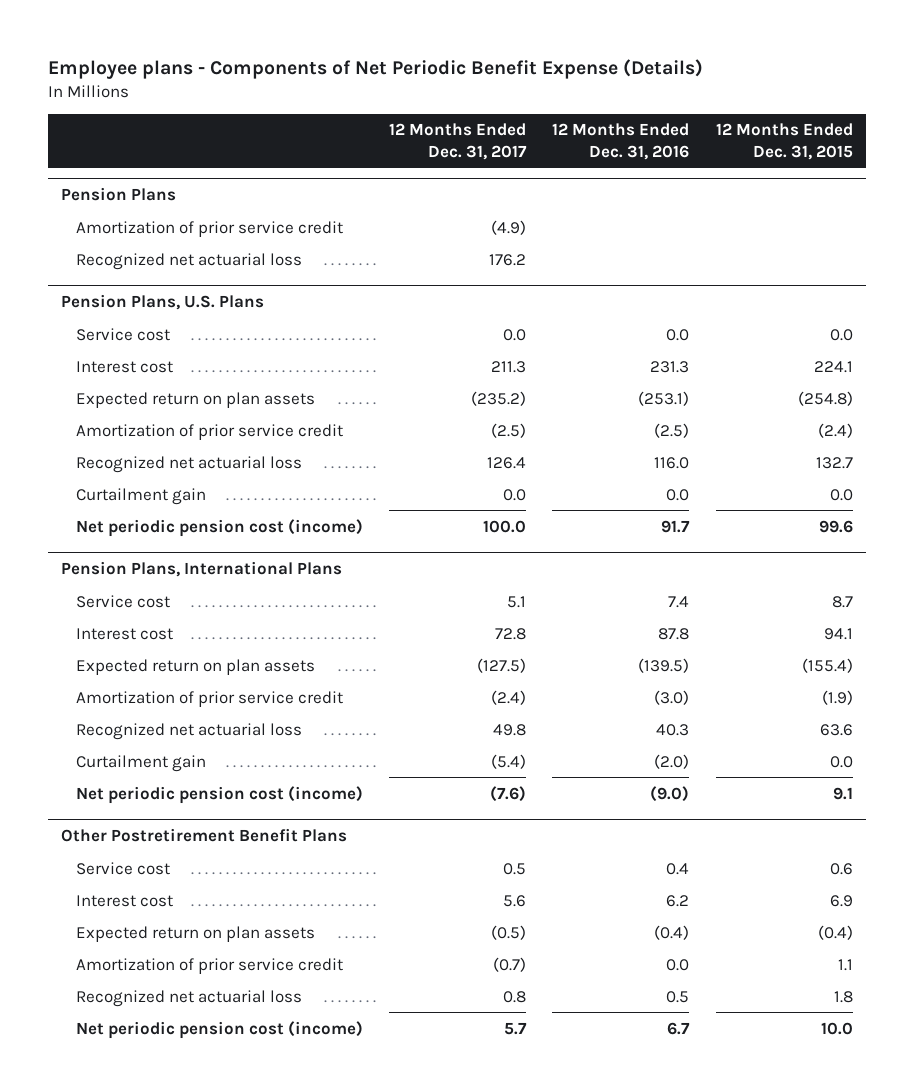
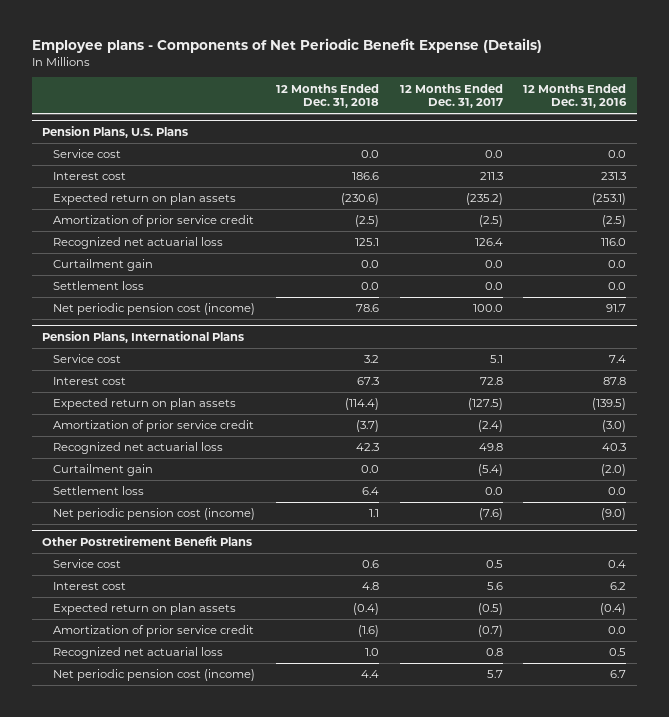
[715,123,853,160] 12 Months Ended Dec. 31, 2015 -> none
none -> [276,83,380,109] 12 Months Ended Dec. 31, 2018
[60,187,176,202] Pension Plans -> none
[75,220,343,237] Amortization of prior service credit -> none
[75,252,302,270] Recognized net actuarial loss -> none
none -> [53,281,145,291] Settlement loss
none -> [53,486,145,496] Settlement loss

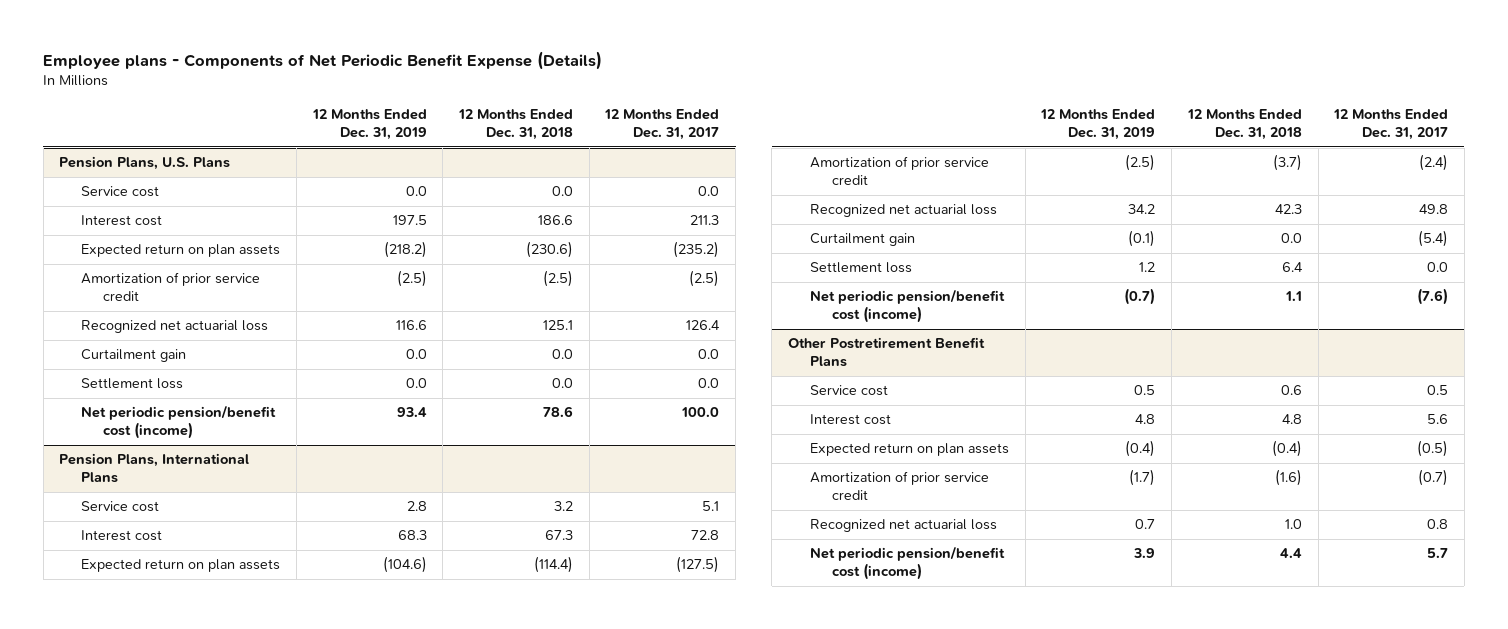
[523,83,628,109] 12 Months Ended Dec. 31, 2016 -> none
none -> [311,109,427,141] 12 Months Ended Dec. 31, 2019
[53,303,256,316] Net periodic pension cost (income) -> [81,405,277,440] Net periodic pension/benefit cost (income)
[53,508,256,521] Net periodic pension cost (income) -> [809,289,1005,324] Net periodic pension/benefit cost (income)
[53,669,256,682] Net periodic pension cost (income) -> [809,546,1005,581] Net periodic pension/benefit cost (income)

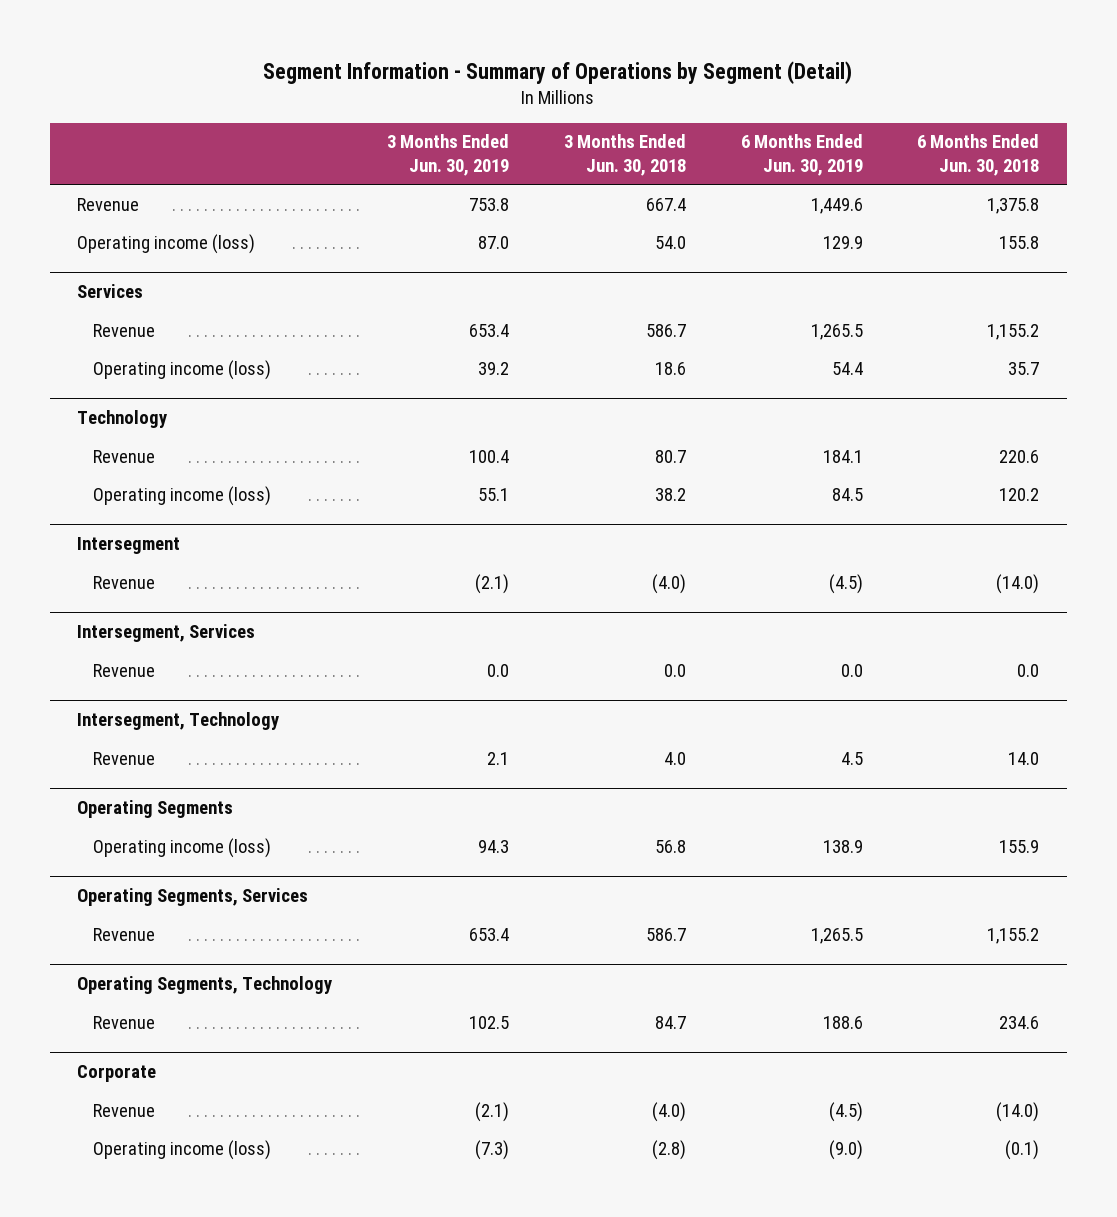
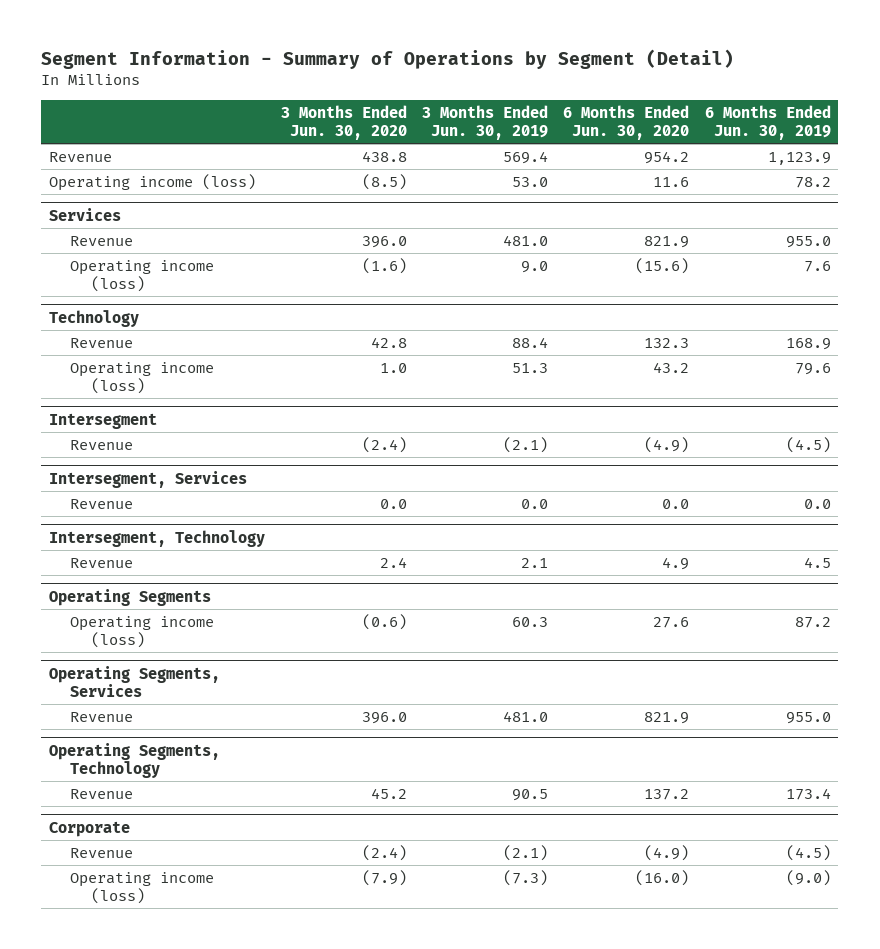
[563,134,686,176] 3 Months Ended Jun. 30, 2018 -> none
[917,134,1040,176] 6 Months Ended Jun. 30, 2018 -> none
none -> [280,105,407,141] 3 Months Ended Jun. 30, 2020
none -> [563,105,690,141] 6 Months Ended Jun. 30, 2020
[469,197,510,211] 753.8 -> [502,150,548,164] 569.4
[810,197,863,214] 1,449.6 -> [767,151,831,165] 1,123.9
[478,235,510,249] 87.0 -> [511,176,548,187] 53.0
[822,235,863,249] 129.9 -> [794,176,831,188] 78.2
[469,323,510,337] 653.4 -> [502,234,548,246] 481.0
[810,323,863,340] 1,265.5 -> [785,235,831,248] 955.0
[478,361,510,375] 39.2 -> [520,260,548,273] 9.0
[831,361,863,375] 54.4 -> [803,260,831,272] 7.6
[469,449,510,463] 100.4 -> [511,336,548,348] 88.4
[822,449,863,463] 184.1 -> [785,337,831,350] 168.9
[478,487,510,501] 55.1 -> [511,362,548,373] 51.3
[831,487,863,501] 84.5 -> [794,362,831,375] 79.6
[478,839,510,853] 94.3 -> [511,616,548,627] 60.3
[822,839,863,853] 138.9 -> [794,616,831,628] 87.2
[469,927,510,941] 653.4 -> [502,710,548,722] 481.0
[810,927,863,944] 1,265.5 -> [785,711,831,724] 955.0
[469,1015,510,1029] 102.5 -> [511,788,548,801] 90.5
[822,1015,863,1029] 188.6 -> [785,787,831,800] 173.4

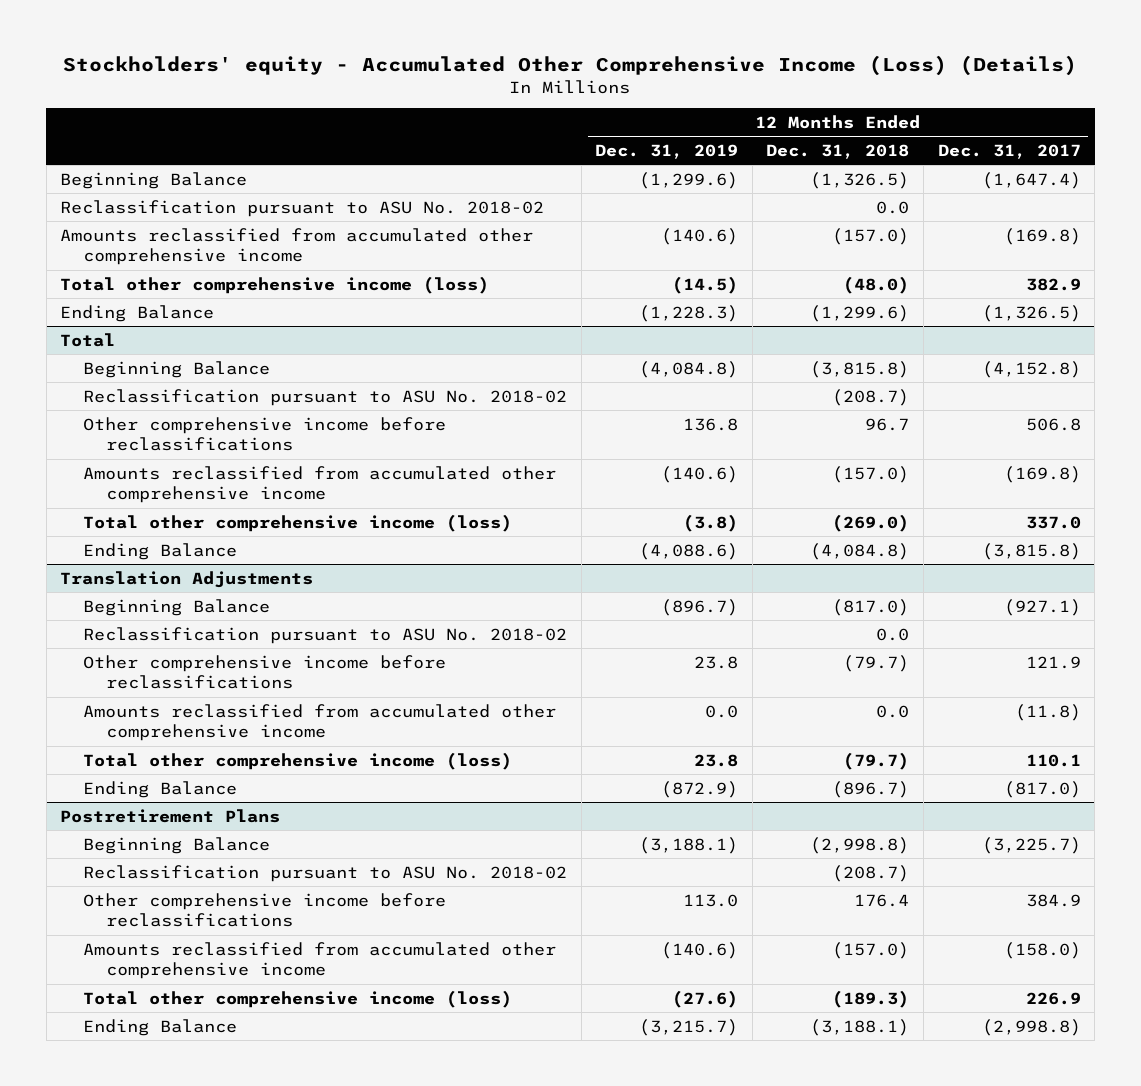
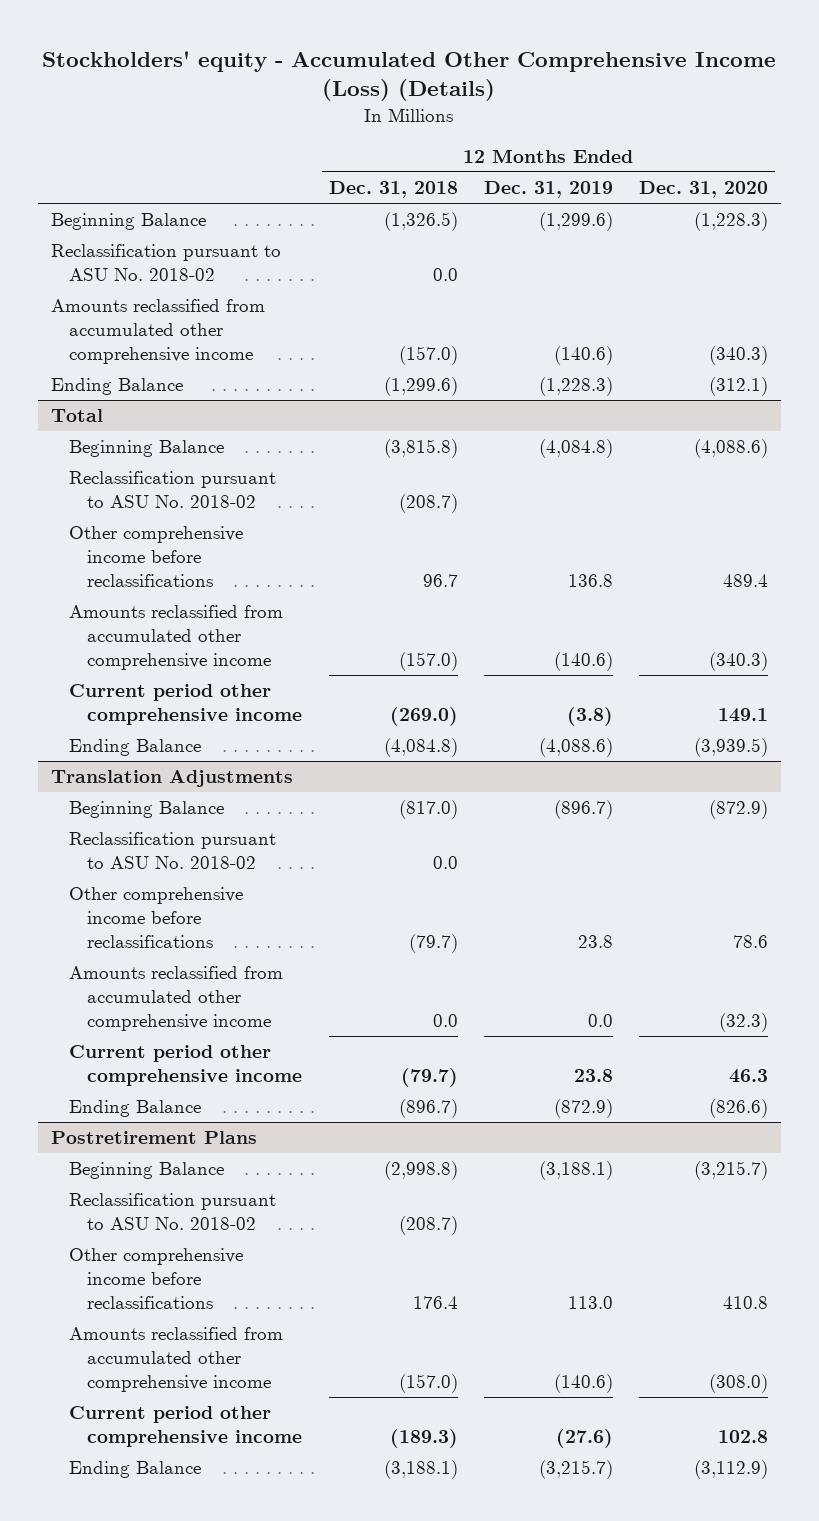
[937,143,1081,159] Dec. 31, 2017 -> none
none -> [639,181,769,199] Dec. 31, 2020
[60,275,490,294] Total other comprehensive income (loss) -> none
[83,513,513,532] Total other comprehensive income (loss) -> [68,684,303,726] Current period other comprehensive income
[83,751,513,770] Total other comprehensive income (loss) -> [68,1045,303,1087] Current period other comprehensive income
[83,989,513,1008] Total other comprehensive income (loss) -> [68,1406,303,1448] Current period other comprehensive income

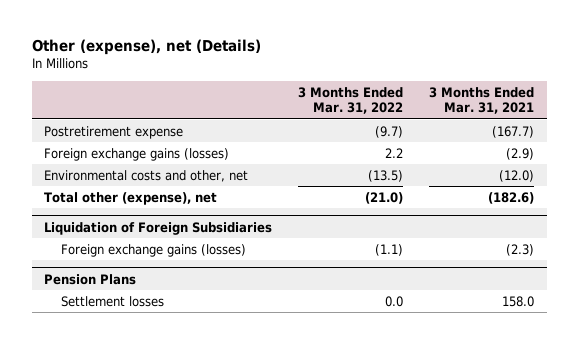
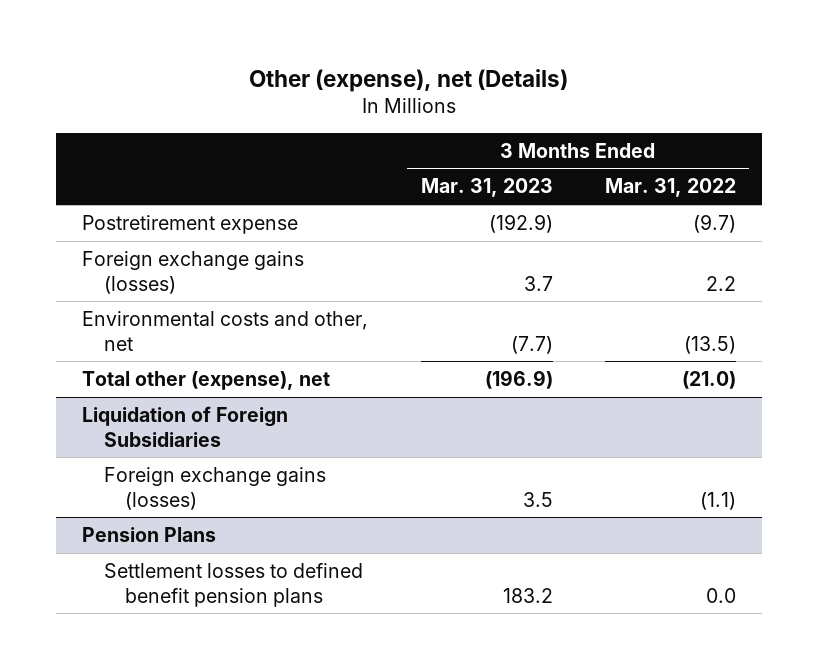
[429,86,535,115] 3 Months Ended Mar. 31, 2021 -> none
none -> [420,178,553,198] Mar. 31, 2023
[61,295,165,307] Settlement losses -> [103,563,363,607] Settlement losses to defined benefit pension plans

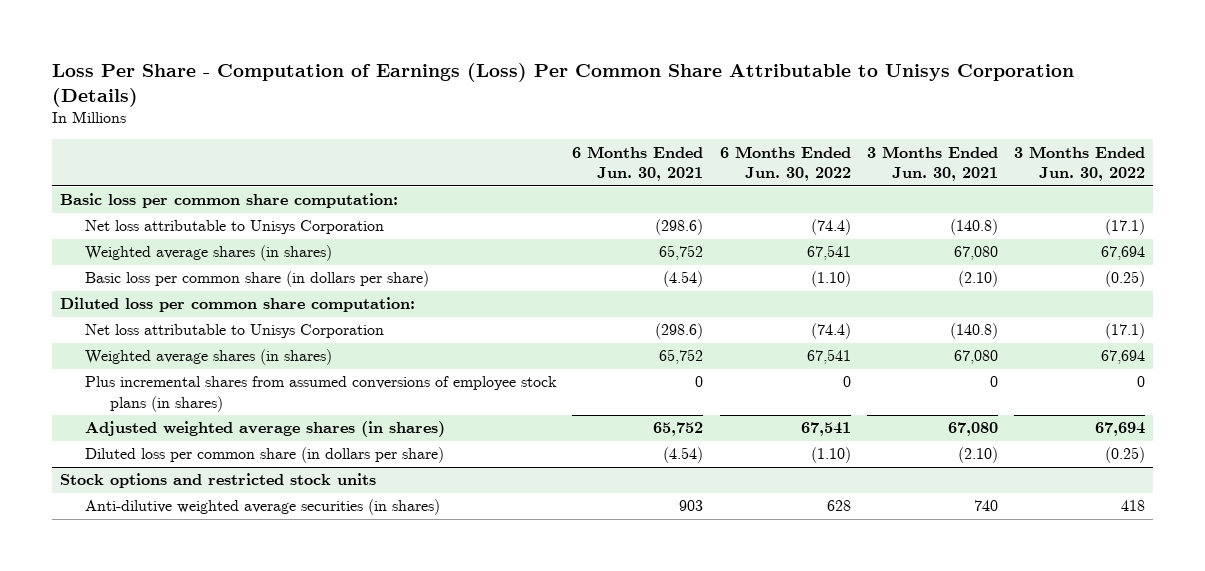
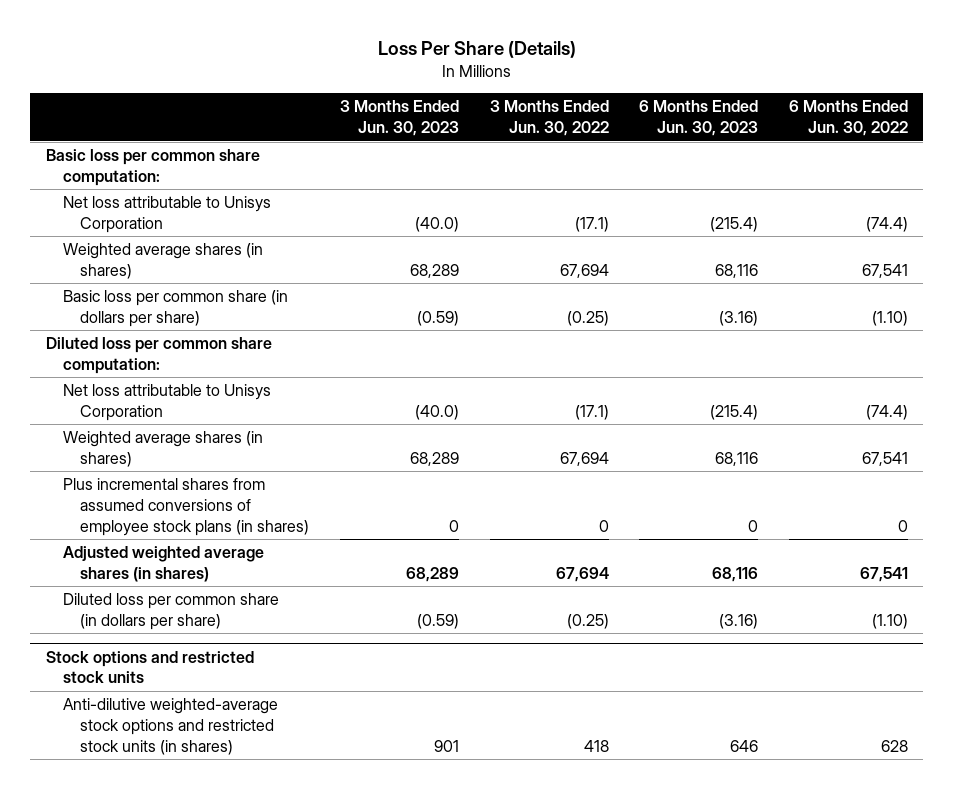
[51,62,1074,107] Loss Per Share - Computation of Earnings (Loss) Per Common Share Attributable to Unisys Corporation (Details) -> [377,41,576,59] Loss Per Share (Details)
[572,145,704,182] 6 Months Ended Jun. 30, 2021 -> none
[866,145,998,182] 3 Months Ended Jun. 30, 2021 -> none
none -> [339,100,459,137] 3 Months Ended Jun. 30, 2023
none -> [639,100,759,137] 6 Months Ended Jun. 30, 2023
[84,499,440,516] Anti-dilutive weighted average securities (in shares) -> [63,698,279,755] Anti-dilutive weighted-average stock options and restricted stock units (in shares)

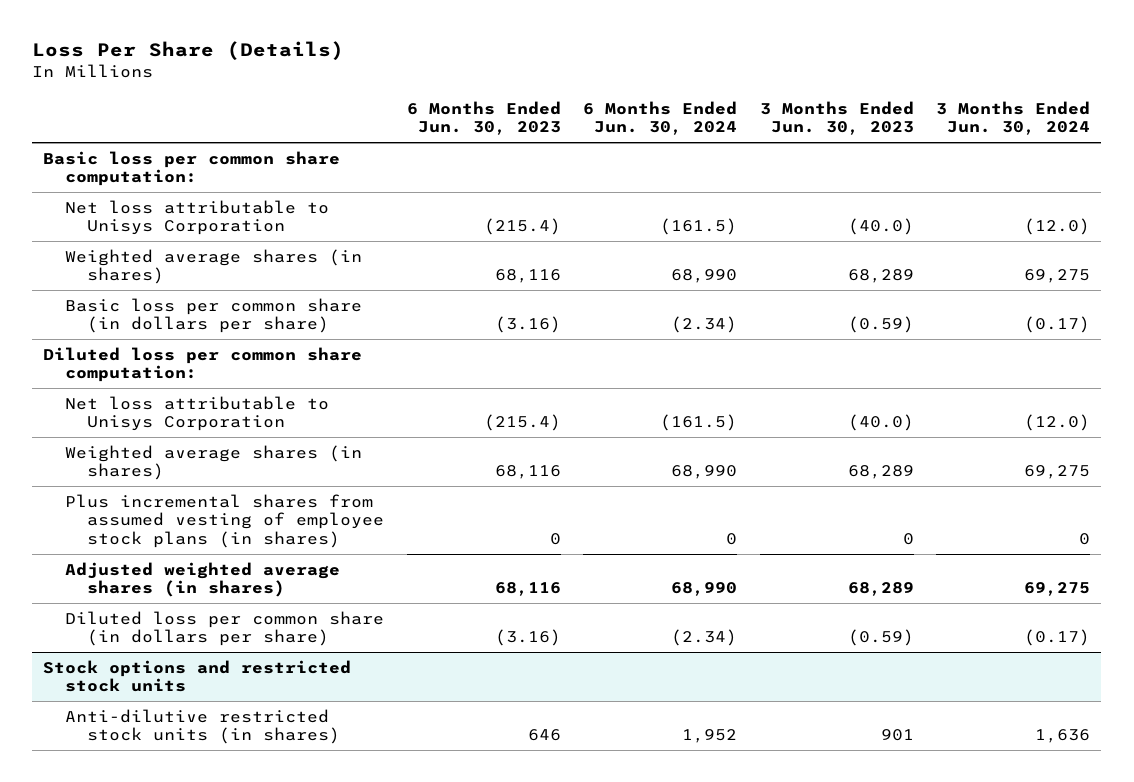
[489,100,609,137] 3 Months Ended Jun. 30, 2022 -> none
[789,100,909,137] 6 Months Ended Jun. 30, 2022 -> none
none -> [583,100,738,136] 6 Months Ended Jun. 30, 2024
none -> [936,100,1091,136] 3 Months Ended Jun. 30, 2024
[63,478,310,536] Plus incremental shares from assumed conversions of employee stock plans (in shares) -> [65,493,385,549] Plus incremental shares from assumed vesting of employee stock plans (in shares)
[63,698,279,755] Anti-dilutive weighted-average stock options and restricted stock units (in shares) -> [65,708,341,745] Anti-dilutive restricted stock units (in shares)

